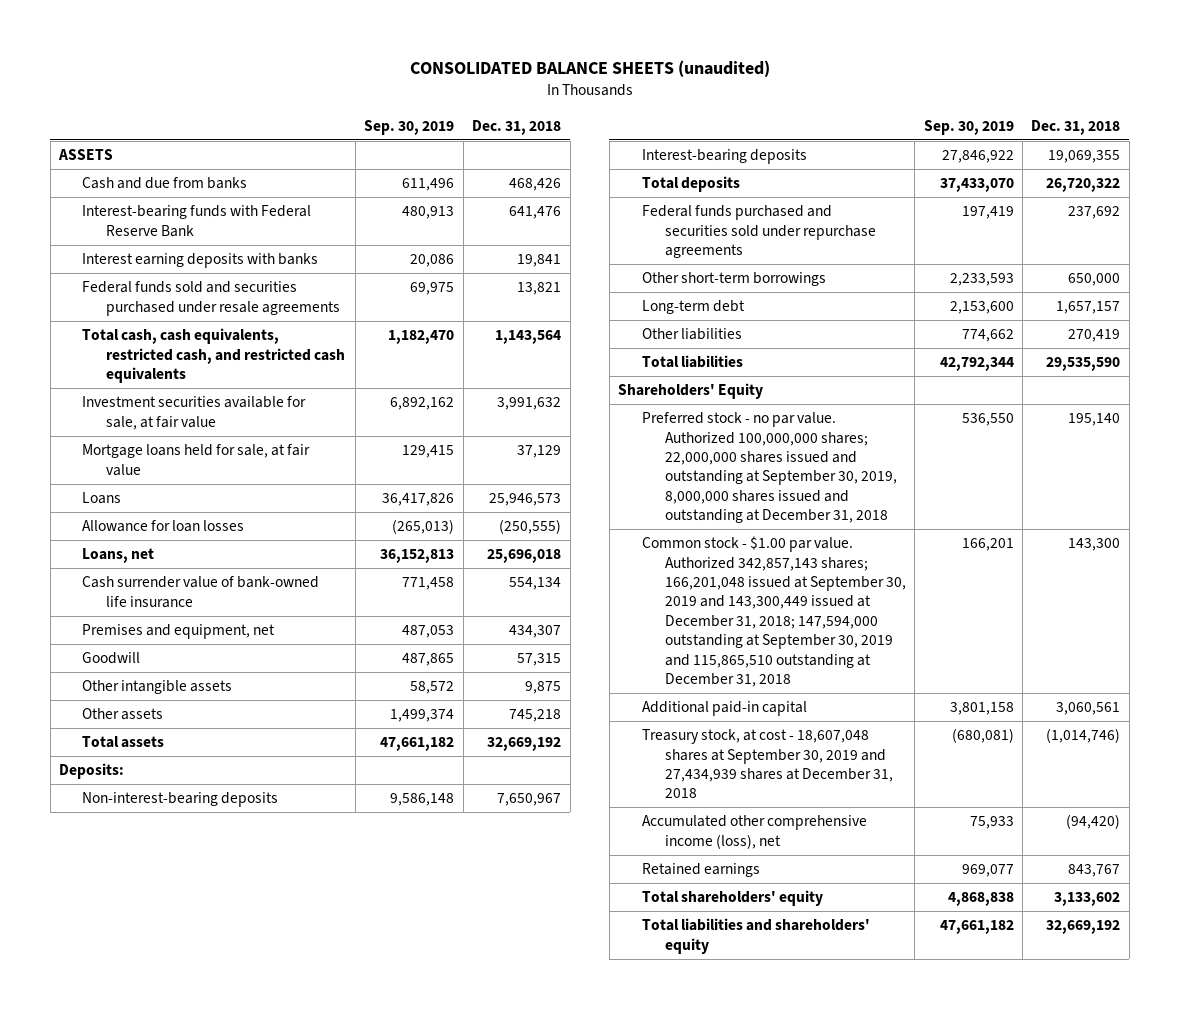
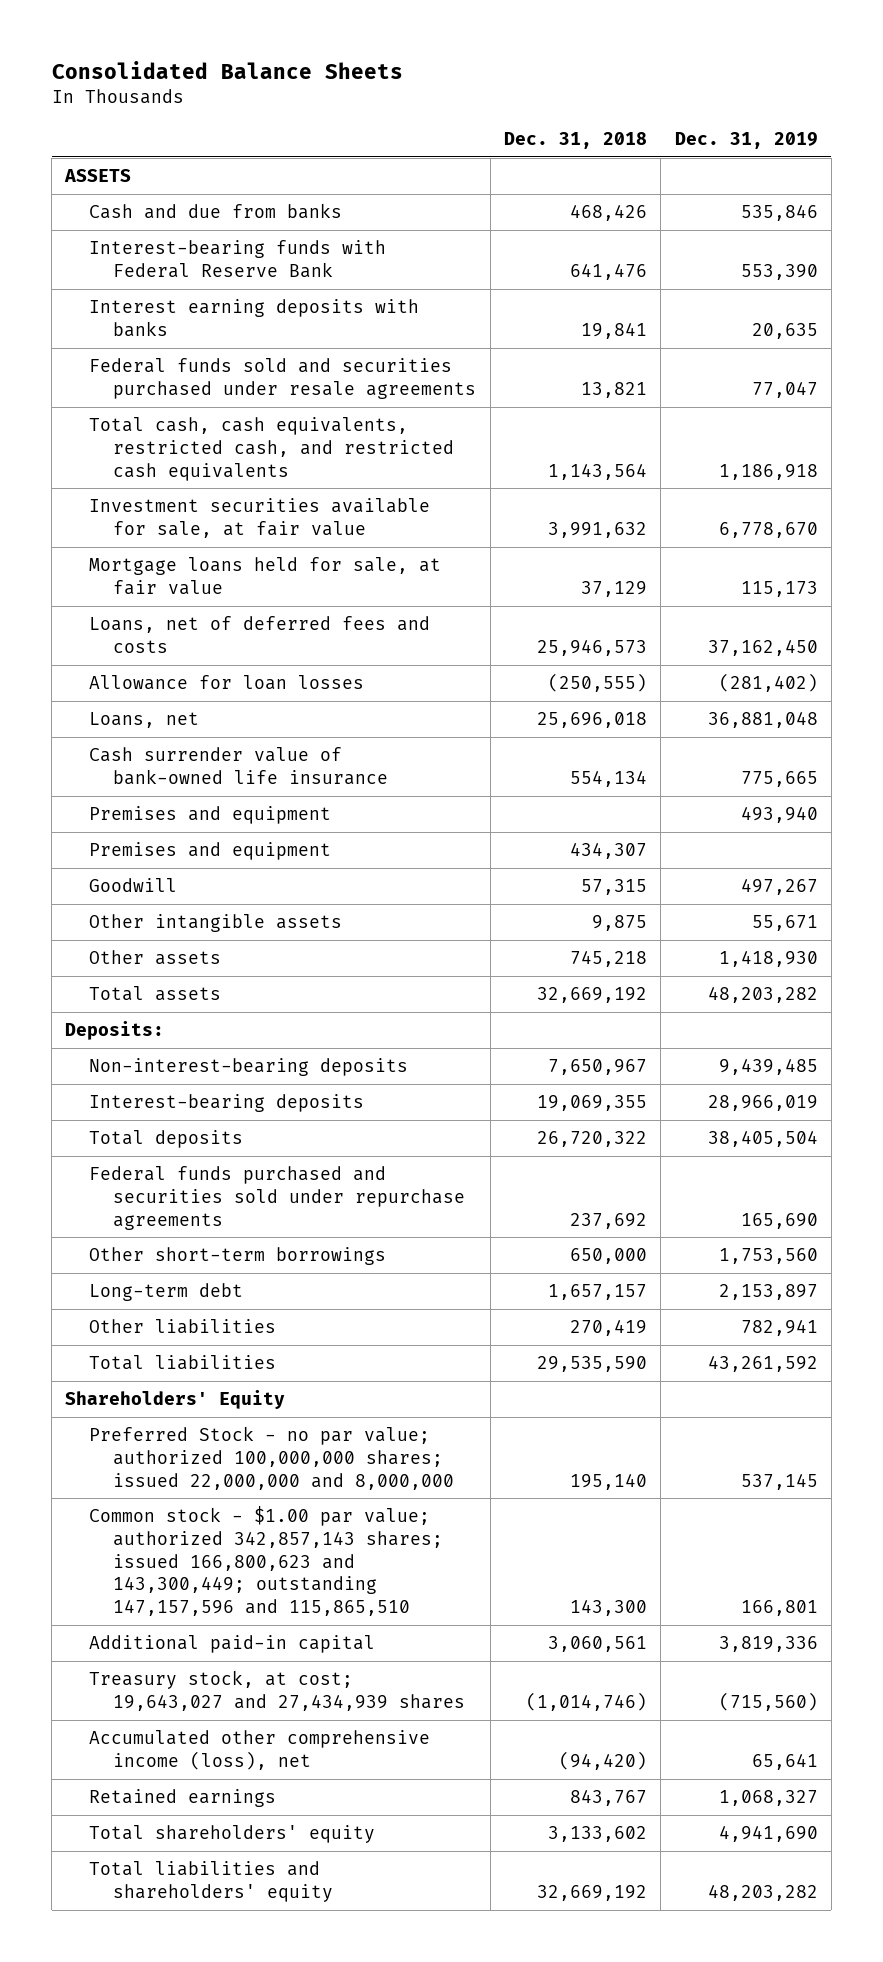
[409,60,770,78] CONSOLIDATED BALANCE SHEETS (unaudited) -> [51,61,403,80] Consolidated Balance Sheets
[364,119,455,135] Sep. 30, 2019 -> none
none -> [674,131,818,149] Dec. 31, 2019
[82,492,122,505] Loans -> [89,616,431,653] Loans, net of deferred fees and costs
none -> [89,806,332,825] Premises and equipment
[82,624,276,640] Premises and equipment, net -> [89,842,332,861] Premises and equipment
[641,412,897,524] Preferred stock - no par value. Authorized 100,000,000 shares; 22,000,000 shares issued and outstanding at September 30, 2019, 8,000,000 shares issued and outstanding at December 31, 2018 -> [89,1426,455,1490] Preferred Stock - no par value; authorized 100,000,000 shares; issued 22,000,000 and 8,000,000
[641,536,906,687] Common stock - $1.00 par value. Authorized 342,857,143 shares; 166,201,048 issued at September 30, 2019 and 143,300,449 issued at December 31, 2018; 147,594,000 outstanding at September 30, 2019 and 115,865,510 outstanding at December 31, 2018 -> [89,1506,444,1616] Common stock - $1.00 par value; authorized 342,857,143 shares; issued 166,800,623 and 143,300,449; outstanding 147,157,596 and 115,865,510
[641,729,893,799] Treasury stock, at cost - 18,607,048 shares at September 30, 2019 and 27,434,939 shares at December 31, 2018 -> [89,1670,466,1711] Treasury stock, at cost; 19,643,027 and 27,434,939 shares

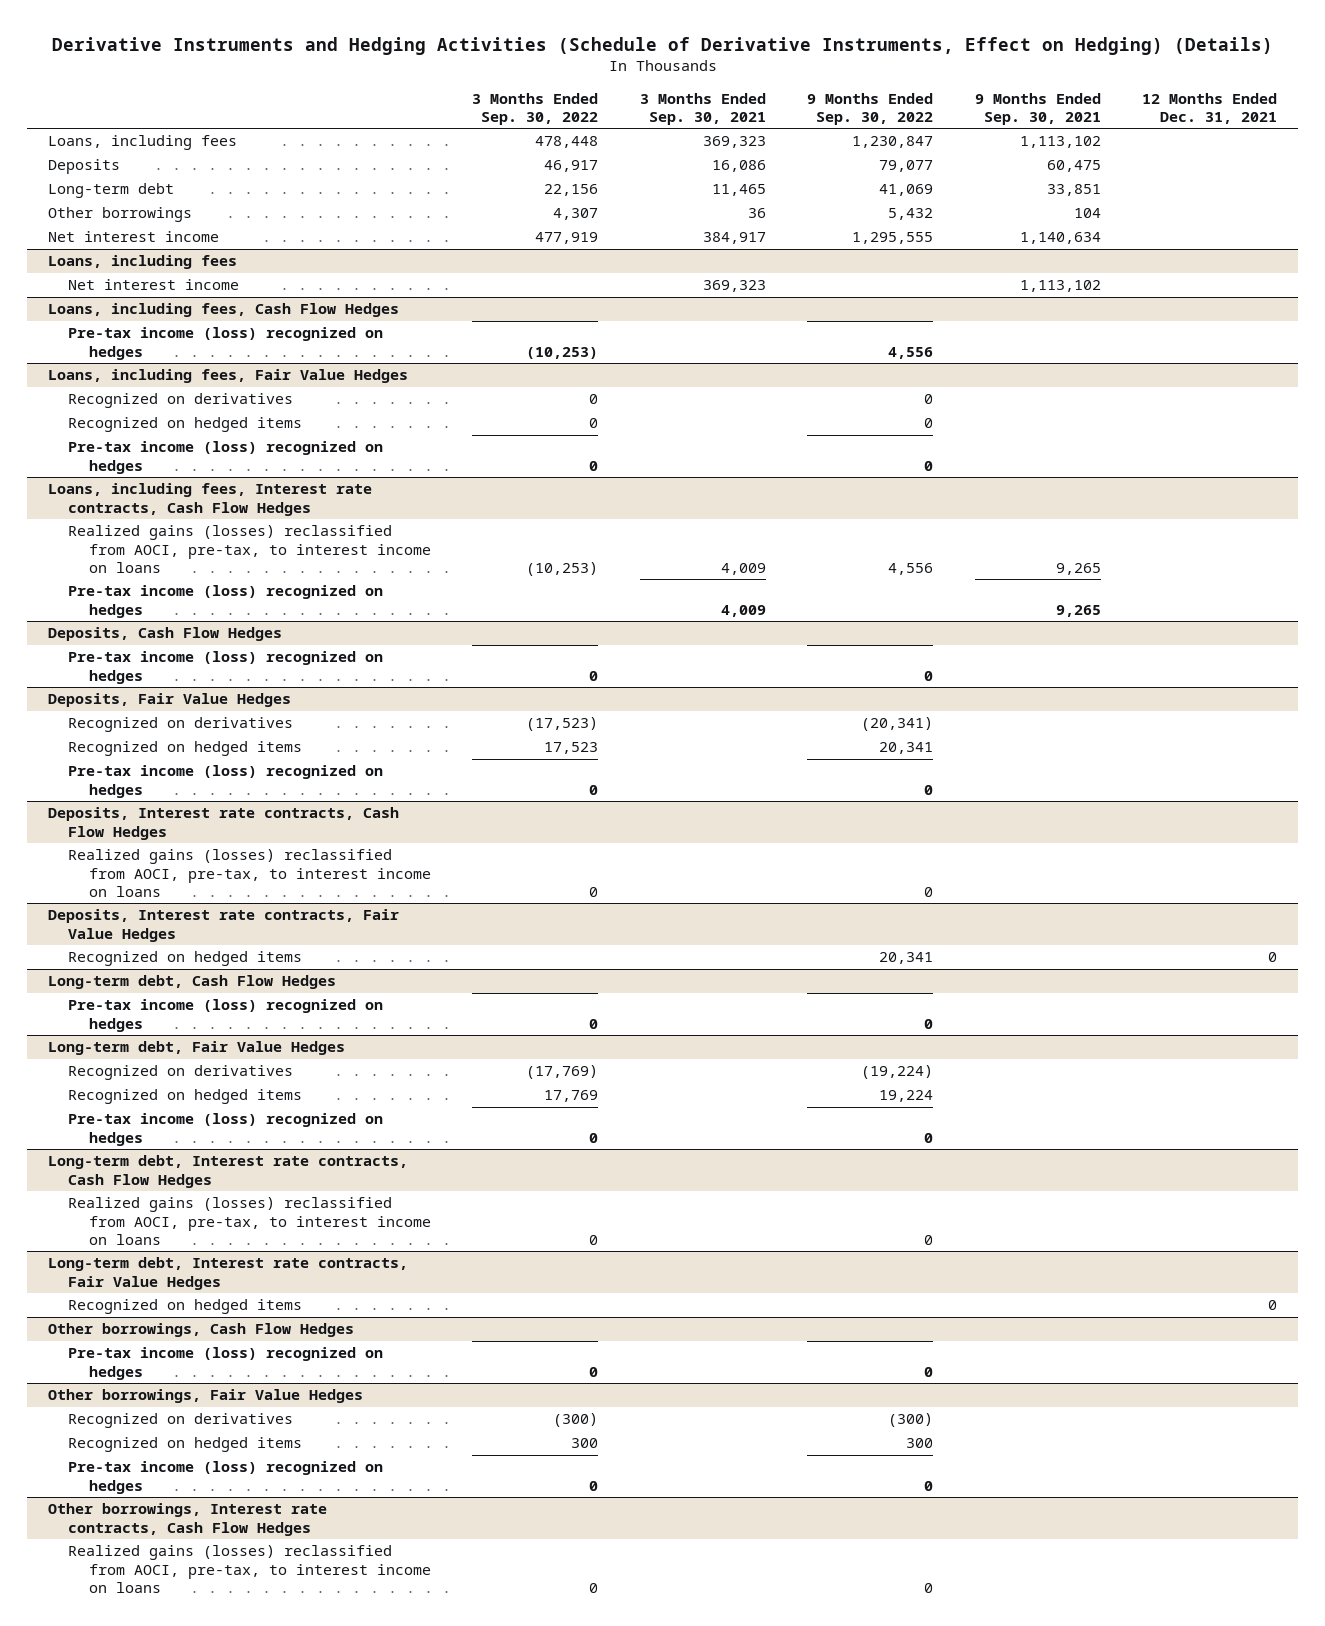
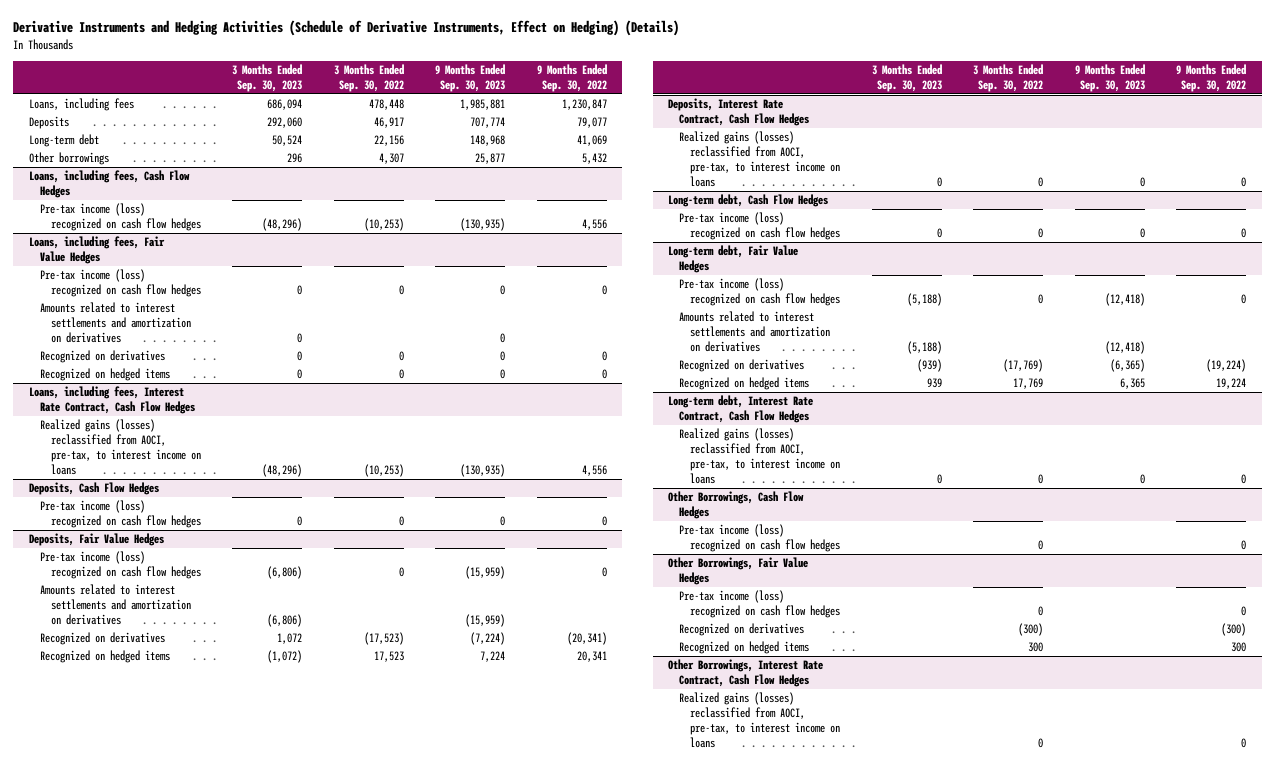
[639,92,766,125] 3 Months Ended Sep. 30, 2021 -> none
[974,92,1101,125] 9 Months Ended Sep. 30, 2021 -> none
[1142,92,1278,124] 12 Months Ended Dec. 31, 2021 -> none
none -> [232,64,303,93] 3 Months Ended Sep. 30, 2023
none -> [435,64,506,93] 9 Months Ended Sep. 30, 2023
[48,231,220,243] Net interest income -> none
[48,255,238,270] Loans, including fees -> none
[68,279,240,291] Net interest income -> none
[68,327,384,360] Pre-tax income (loss) recognized on hedges -> [40,203,202,232] Pre-tax income (loss) recognized on cash flow hedges
none -> [40,269,202,298] Pre-tax income (loss) recognized on cash flow hedges
none -> [40,302,192,344] Amounts related to interest settlements and amortization on derivatives
[68,441,384,474] Pre-tax income (loss) recognized on hedges -> none
[48,483,373,516] Loans, including fees, Interest rate contracts, Cash Flow Hedges -> [29,386,196,415] Loans, including fees, Interest Rate Contract, Cash Flow Hedges
[68,585,384,618] Pre-tax income (loss) recognized on hedges -> none
[68,651,384,684] Pre-tax income (loss) recognized on hedges -> [40,500,202,529] Pre-tax income (loss) recognized on cash flow hedges
none -> [40,551,202,580] Pre-tax income (loss) recognized on cash flow hedges
none -> [40,584,192,626] Amounts related to interest settlements and amortization on derivatives
[68,765,384,798] Pre-tax income (loss) recognized on hedges -> none
[48,807,400,840] Deposits, Interest rate contracts, Cash Flow Hedges -> [668,98,810,127] Deposits, Interest Rate Contract, Cash Flow Hedges
[48,909,400,942] Deposits, Interest rate contracts, Fair Value Hedges -> none
[68,951,303,967] Recognized on hedged items -> none
[68,999,384,1032] Pre-tax income (loss) recognized on hedges -> [679,212,841,241] Pre-tax income (loss) recognized on cash flow hedges
none -> [679,278,841,307] Pre-tax income (loss) recognized on cash flow hedges
none -> [679,311,831,353] Amounts related to interest settlements and amortization on derivatives
[68,1113,384,1146] Pre-tax income (loss) recognized on hedges -> none
[48,1155,409,1188] Long-term debt, Interest rate contracts, Cash Flow Hedges -> [668,395,814,424] Long-term debt, Interest Rate Contract, Cash Flow Hedges
[48,1257,409,1290] Long-term debt, Interest rate contracts, Fair Value Hedges -> none
[68,1299,303,1315] Recognized on hedged items -> none
[48,1323,355,1338] Other borrowings, Cash Flow Hedges -> [668,491,805,520] Other Borrowings, Cash Flow Hedges
[68,1347,384,1380] Pre-tax income (loss) recognized on hedges -> [679,524,841,553] Pre-tax income (loss) recognized on cash flow hedges
[48,1389,364,1404] Other borrowings, Fair Value Hedges -> [668,557,809,586] Other Borrowings, Fair Value Hedges
none -> [679,590,841,619] Pre-tax income (loss) recognized on cash flow hedges
[68,1461,384,1494] Pre-tax income (loss) recognized on hedges -> none
[48,1503,328,1536] Other borrowings, Interest rate contracts, Cash Flow Hedges -> [668,659,824,688] Other Borrowings, Interest Rate Contract, Cash Flow Hedges

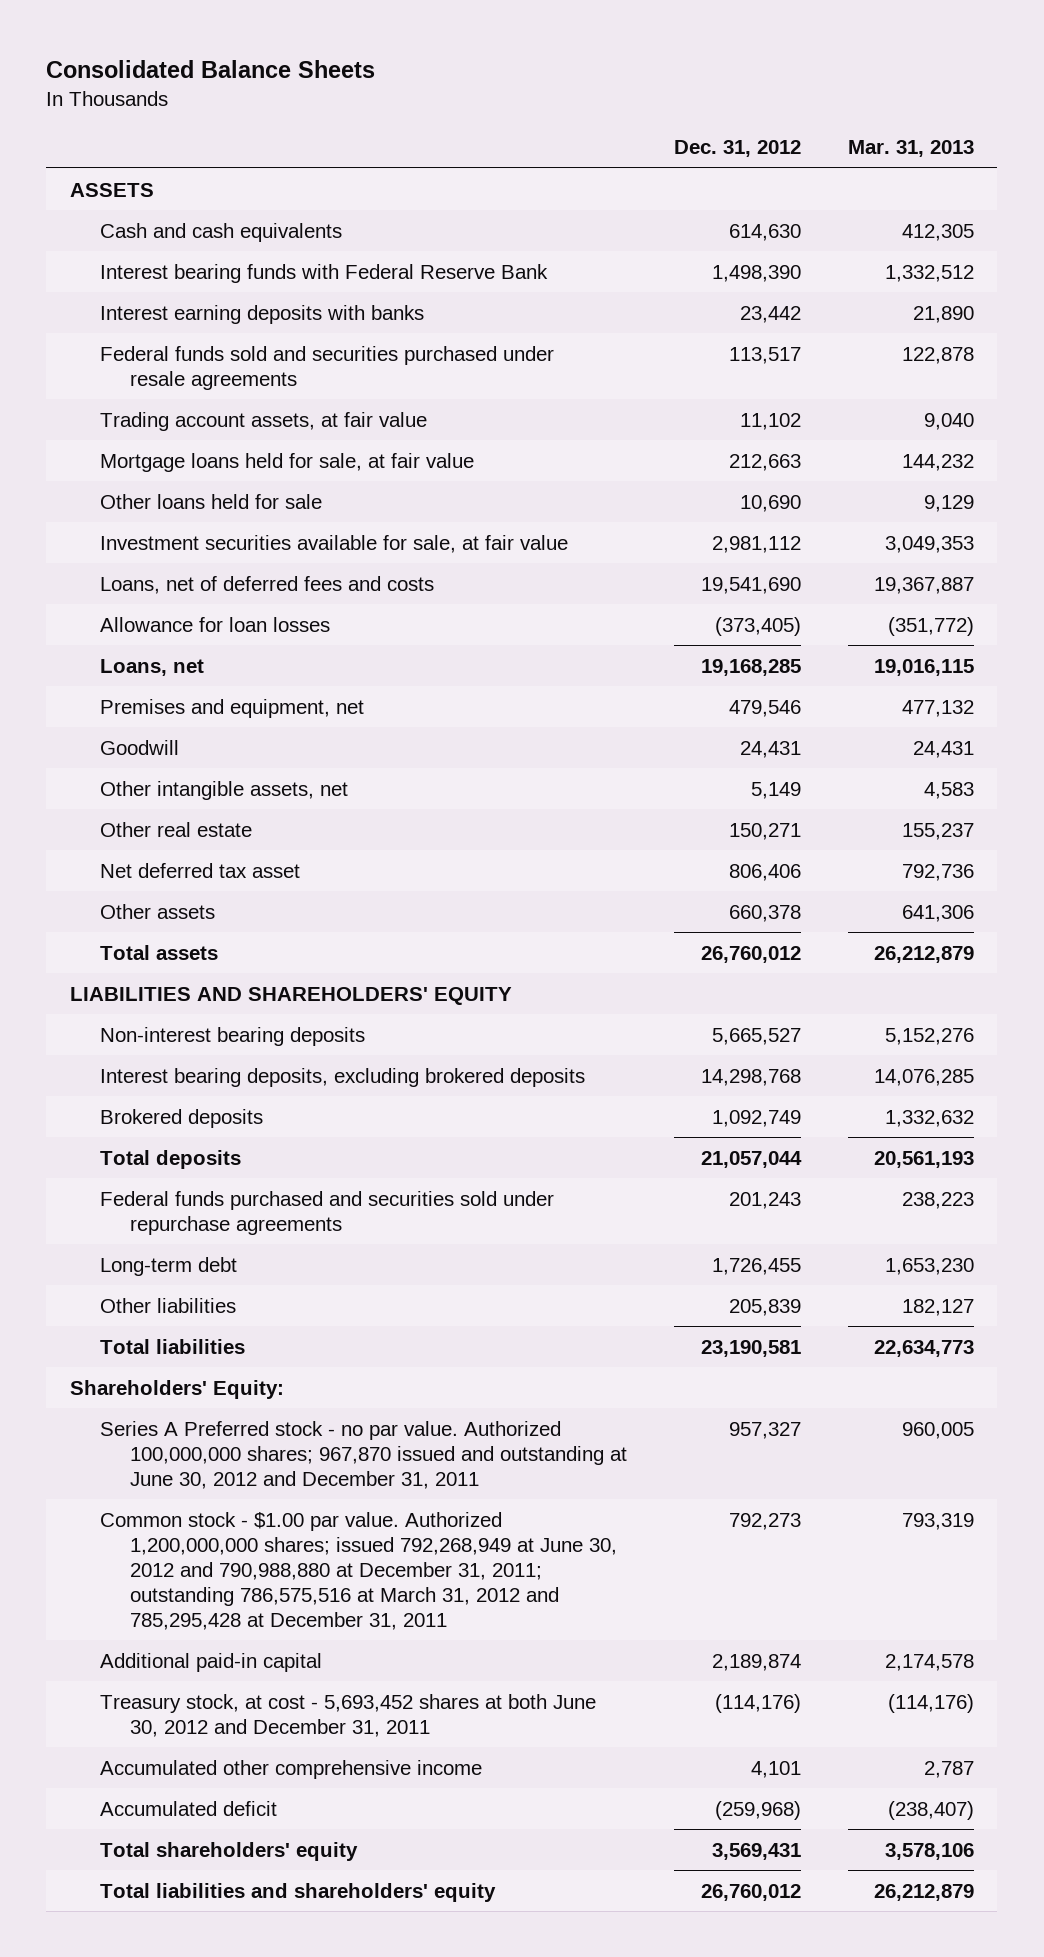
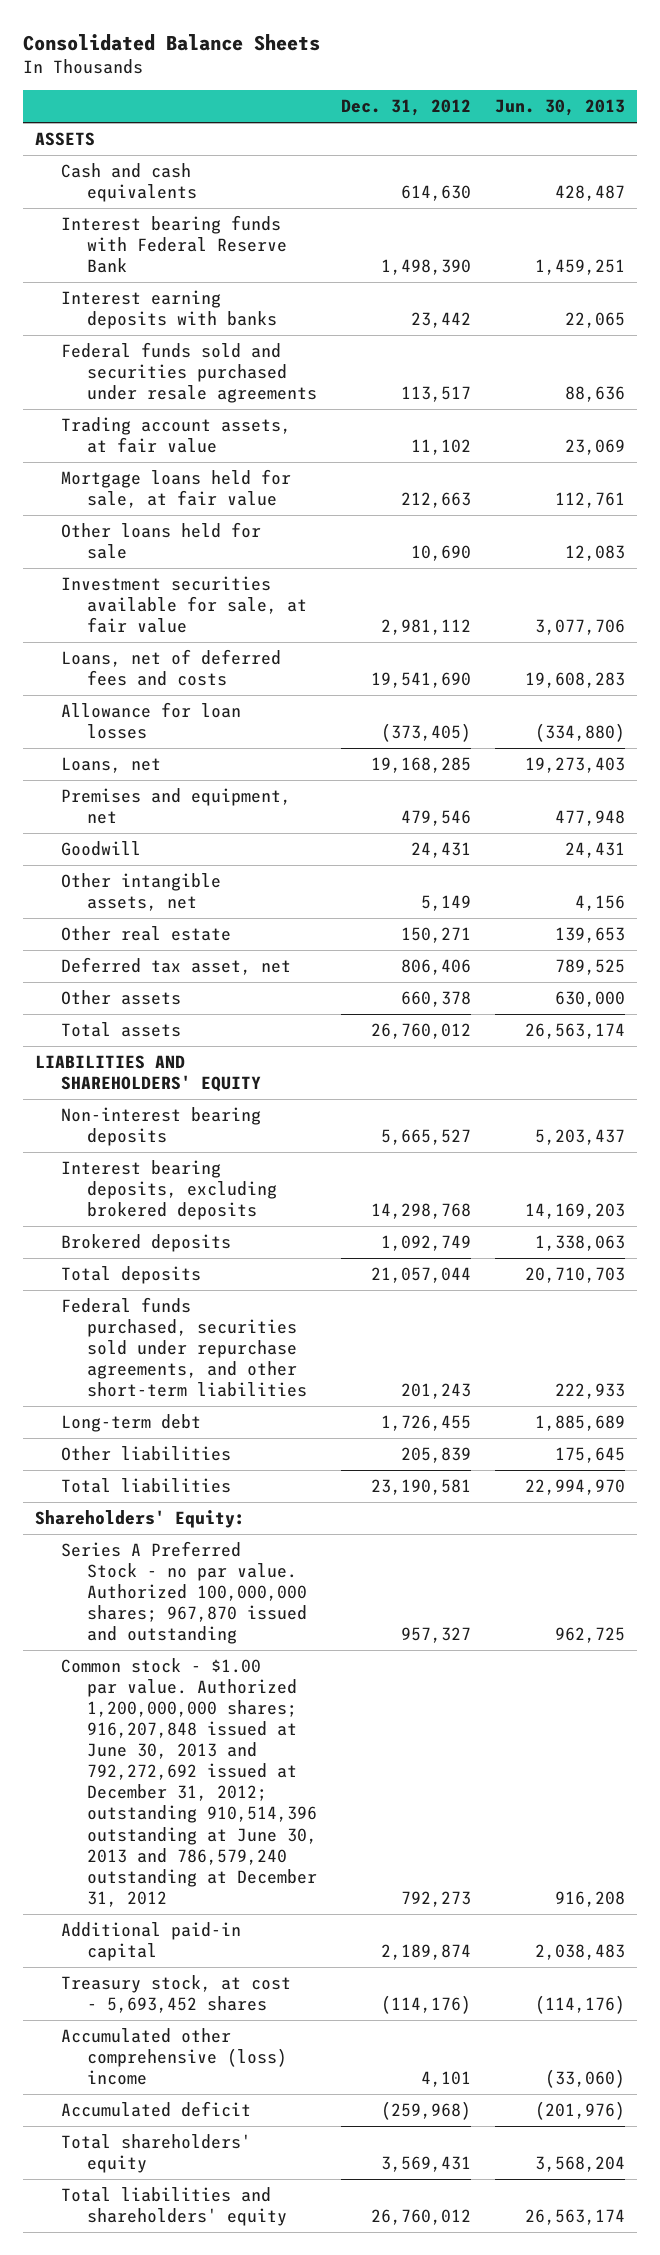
[847,140,974,158] Mar. 31, 2013 -> none
none -> [495,99,626,117] Jun. 30, 2013
[99,862,300,878] Net deferred tax asset -> [61,956,292,975] Deferred tax asset, net
[99,1190,554,1235] Federal funds purchased and securities sold under repurchase agreements -> [61,1296,308,1398] Federal funds purchased, securities sold under repurchase agreements, and other short-term liabilities
[99,1420,627,1489] Series A Preferred stock - no par value. Authorized 100,000,000 shares; 967,870 issued and outstanding at June 30, 2012 and December 31, 2011 -> [61,1540,308,1645] Series A Preferred Stock - no par value. Authorized 100,000,000 shares; 967,870 issued and outstanding
[99,1511,617,1630] Common stock - $1.00 par value. Authorized 1,200,000,000 shares; issued 792,268,949 at June 30, 2012 and 790,988,880 at December 31, 2011; outstanding 786,575,516 at March 31, 2012 and 785,295,428 at December 31, 2011 -> [61,1657,318,1907] Common stock - $1.00 par value. Authorized 1,200,000,000 shares; 916,207,848 issued at June 30, 2013 and 792,272,692 issued at December 31, 2012; outstanding 910,514,396 outstanding at June 30, 2013 and 786,579,240 outstanding at December 31, 2012
[99,1693,596,1737] Treasury stock, at cost - 5,693,452 shares at both June 30, 2012 and December 31, 2011 -> [61,1974,292,2014] Treasury stock, at cost - 5,693,452 shares
[99,1759,482,1779] Accumulated other comprehensive income -> [61,2027,288,2086] Accumulated other comprehensive (loss) income

